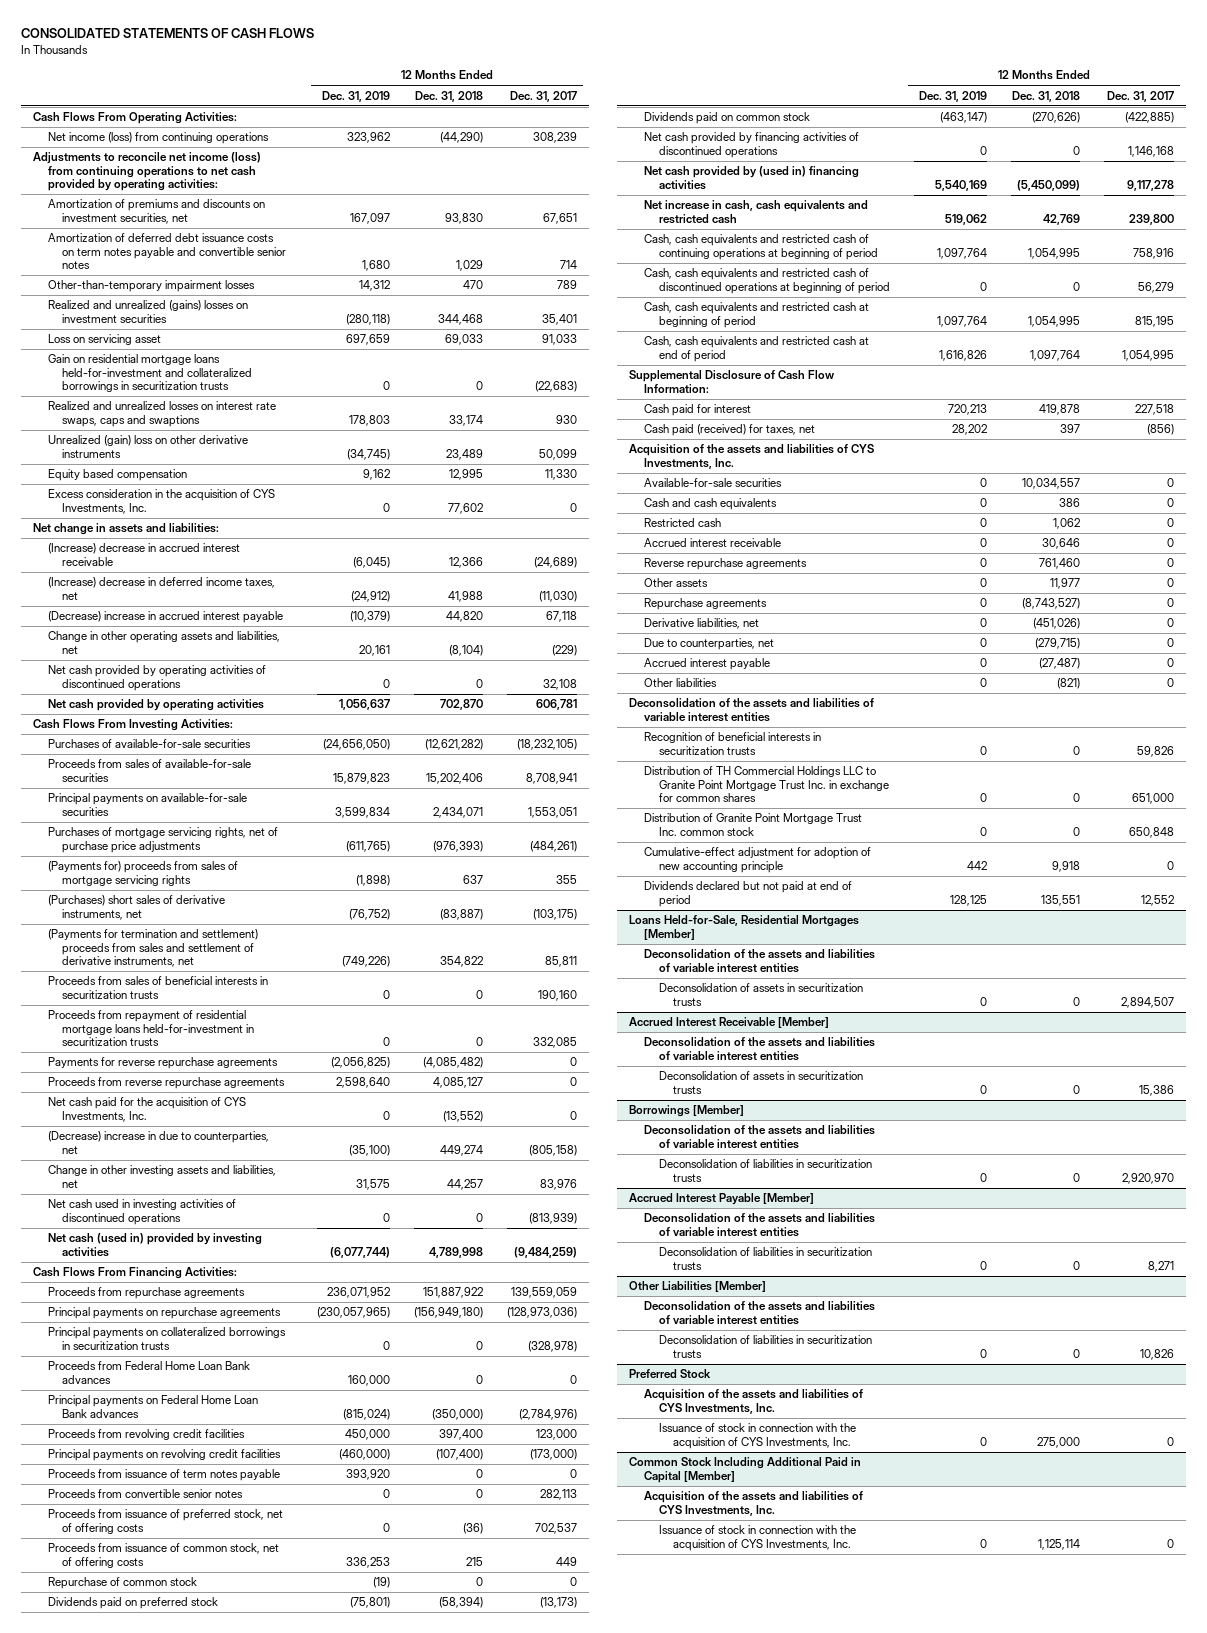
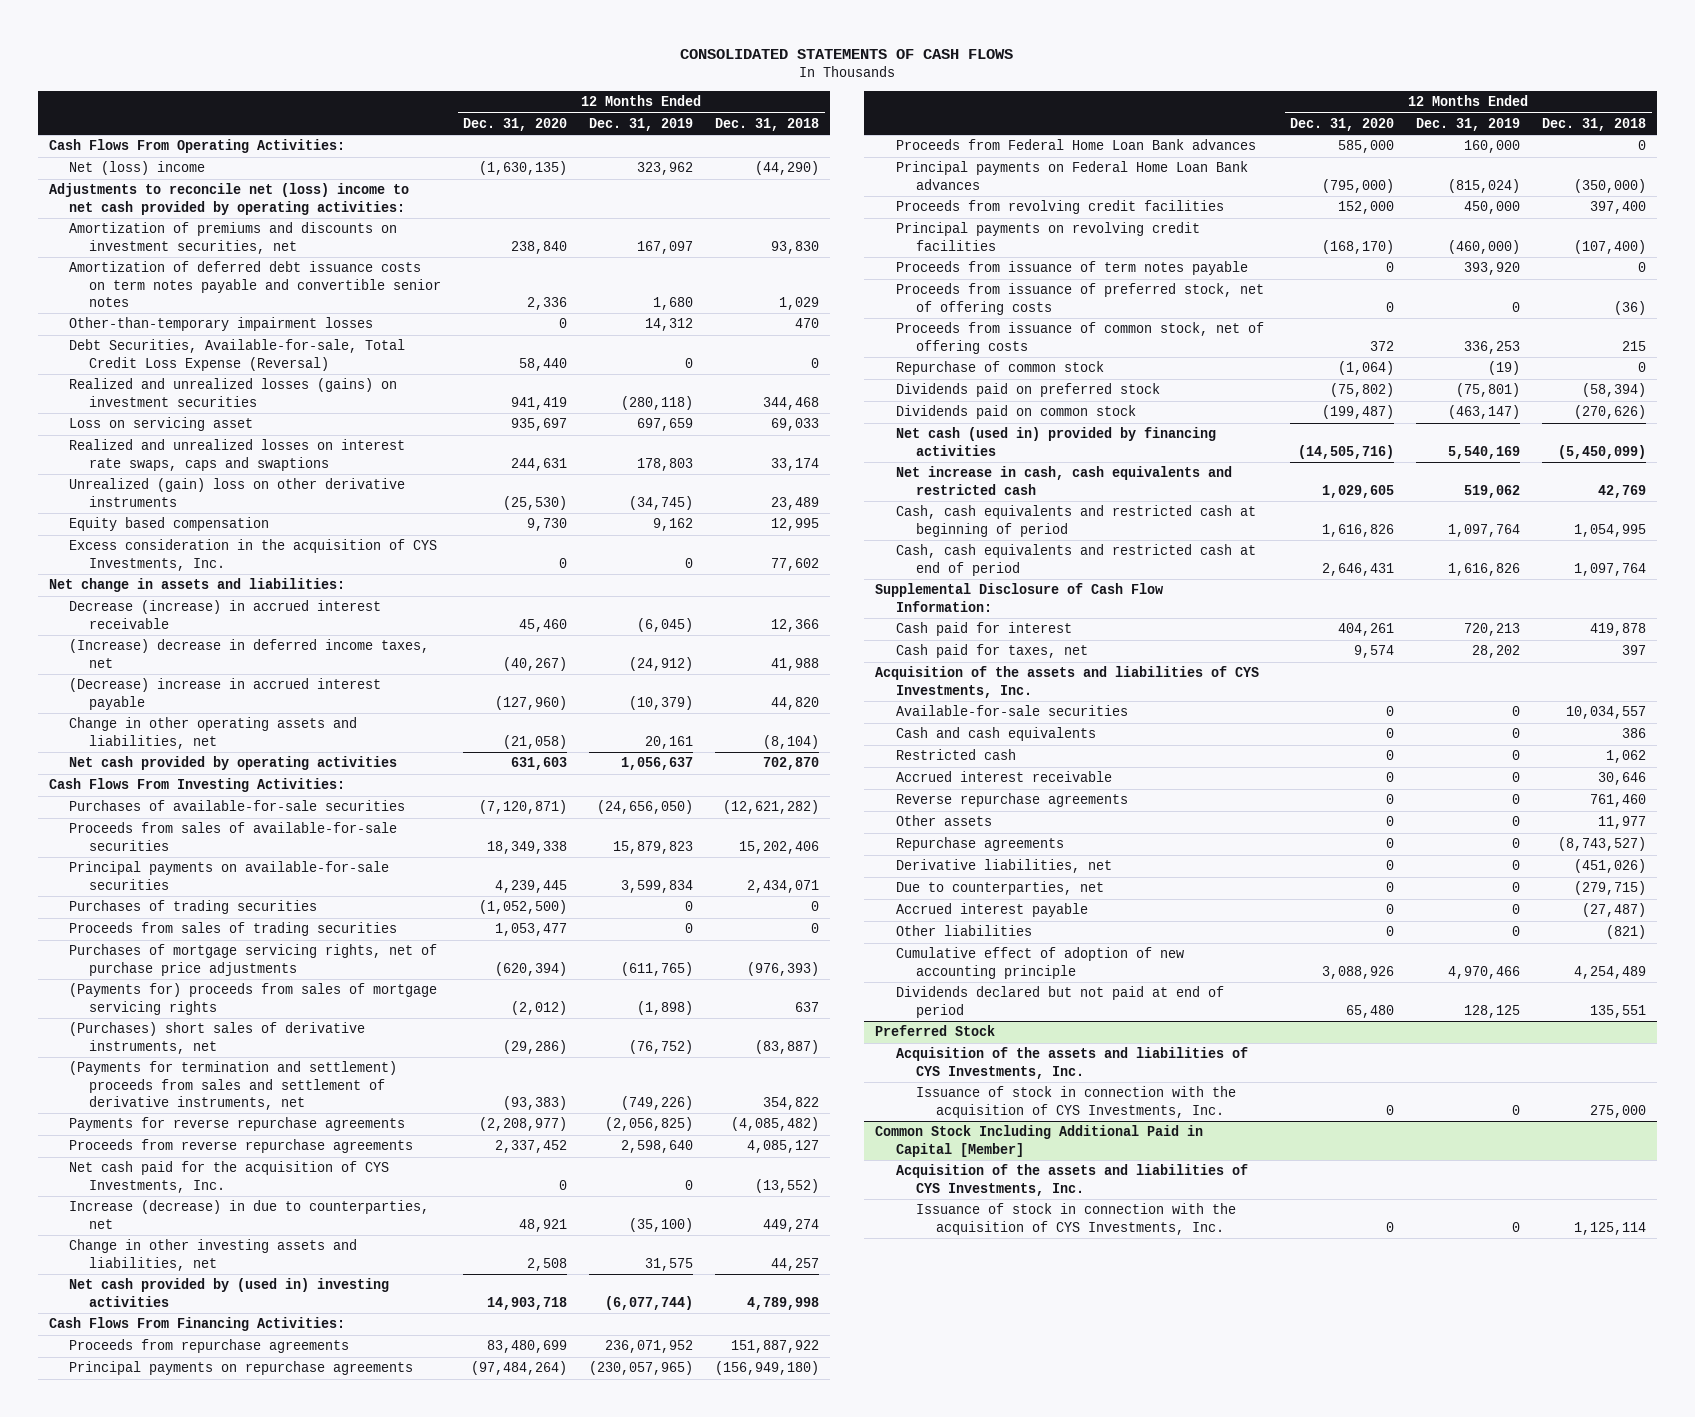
[510,90,578,102] Dec. 31, 2017 -> none
none -> [463,117,568,131] Dec. 31, 2020
[47,132,269,145] Net income (loss) from continuing operations -> [69,161,206,176] Net (loss) income
[32,152,261,191] Adjustments to reconcile net income (loss) from continuing operations to net cash provided by operating activities: -> [48,183,409,215] Adjustments to reconcile net (loss) income to net cash provided by operating activities:
none -> [69,339,406,371] Debt Securities, Available-for-sale, Total Credit Loss Expense (Reversal)
[47,300,248,323] Realized and unrealized (gains) losses on investment securities -> [69,378,398,407] Realized and unrealized losses (gains) on investment securities
[47,354,253,392] Gain on residential mortgage loans held-for-investment and collateralized borrowings in securitization trusts -> none
[47,543,240,566] (Increase) decrease in accrued interest receivable -> [69,600,382,629] Decrease (increase) in accrued interest receivable
[47,665,266,691] Net cash provided by operating activities of discontinued operations -> none
none -> [69,900,318,915] Purchases of trading securities
none -> [69,922,398,937] Proceeds from sales of trading securities
[47,976,268,999] Proceeds from sales of beneficial interests in securitization trusts -> none
[47,1010,255,1046] Proceeds from repayment of residential mortgage loans held-for-investment in securitization trusts -> none
[47,1131,269,1154] (Decrease) increase in due to counterparties, net -> [69,1200,430,1229] Increase (decrease) in due to counterparties, net
[47,1199,236,1225] Net cash used in investing activities of discontinued operations -> none
[47,1233,262,1257] Net cash (used in) provided by investing activities -> [69,1278,390,1307] Net cash provided by (used in) investing activities
[47,1327,286,1350] Principal payments on collateralized borrowings in securitization trusts -> none
[47,1489,243,1499] Proceeds from convertible senior notes -> none
[644,132,860,158] Net cash provided by financing activities of discontinued operations -> none
[644,166,860,190] Net cash provided by (used in) financing activities -> [895,427,1216,456] Net cash (used in) provided by financing activities
[644,234,878,260] Cash, cash equivalents and restricted cash of continuing operations at beginning of period -> none
[644,268,890,294] Cash, cash equivalents and restricted cash of discontinued operations at beginning of period -> none
[644,424,816,437] Cash paid (received) for taxes, net -> [895,644,1088,659] Cash paid for taxes, net
[629,698,875,722] Deconsolidation of the assets and liabilities of variable interest entities -> none
[644,732,822,755] Recognition of beneficial interests in securitization trusts -> none
[644,766,889,802] Distribution of TH Commercial Holdings LLC to Granite Point Mortgage Trust Inc. in exchange for common shares -> none
[644,813,863,836] Distribution of Granite Point Mortgage Trust Inc. common stock -> none
[644,847,872,873] Cumulative-effect adjustment for adoption of new accounting principle -> [895,947,1184,979] Cumulative effect of adoption of new accounting principle
[966,860,987,870] 442 -> [1448,965,1521,979] 4,970,466
[1051,860,1080,872] 9,918 -> [1574,965,1647,979] 4,254,489
[629,915,860,940] Loans Held-for-Sale, Residential Mortgages [Member] -> none
[644,949,876,973] Deconsolidation of the assets and liabilities of variable interest entities -> none
[658,983,863,1006] Deconsolidation of assets in securitization trusts -> none
[629,1017,830,1029] Accrued Interest Receivable [Member] -> none
[644,1037,876,1061] Deconsolidation of the assets and liabilities of variable interest entities -> none
[658,1071,863,1094] Deconsolidation of assets in securitization trusts -> none
[629,1105,745,1118] Borrowings [Member] -> none
[644,1125,876,1149] Deconsolidation of the assets and liabilities of variable interest entities -> none
[658,1159,872,1182] Deconsolidation of liabilities in securitization trusts -> none
[629,1193,815,1206] Accrued Interest Payable [Member] -> none
[644,1213,876,1237] Deconsolidation of the assets and liabilities of variable interest entities -> none
[658,1247,872,1270] Deconsolidation of liabilities in securitization trusts -> none
[629,1281,767,1293] Other Liabilities [Member] -> none
[644,1301,876,1325] Deconsolidation of the assets and liabilities of variable interest entities -> none
[658,1335,872,1358] Deconsolidation of liabilities in securitization trusts -> none

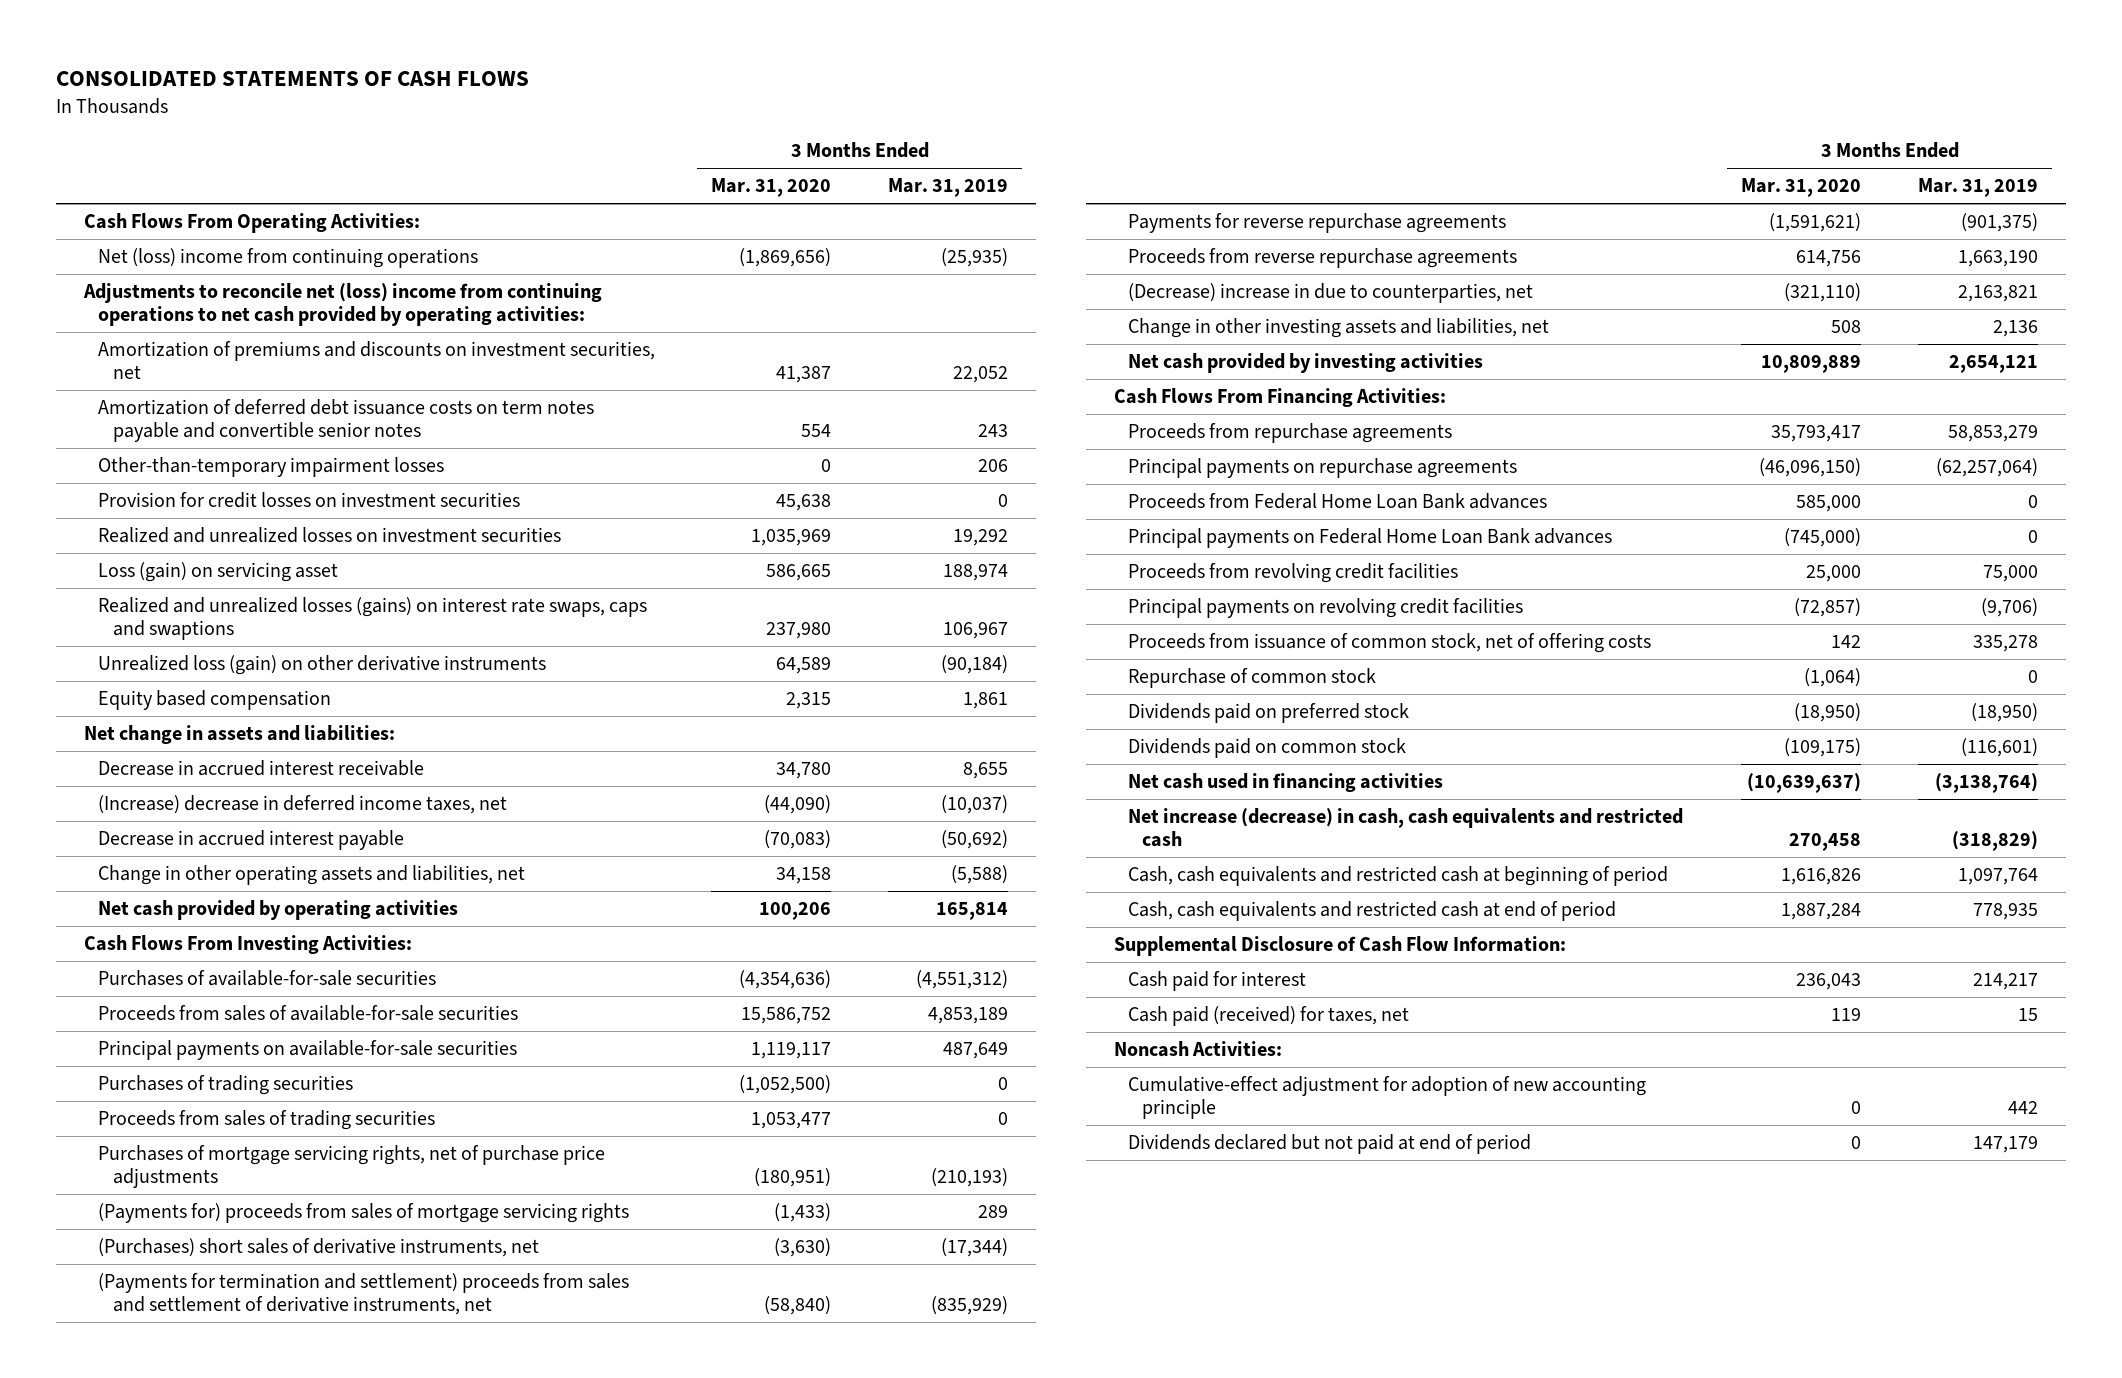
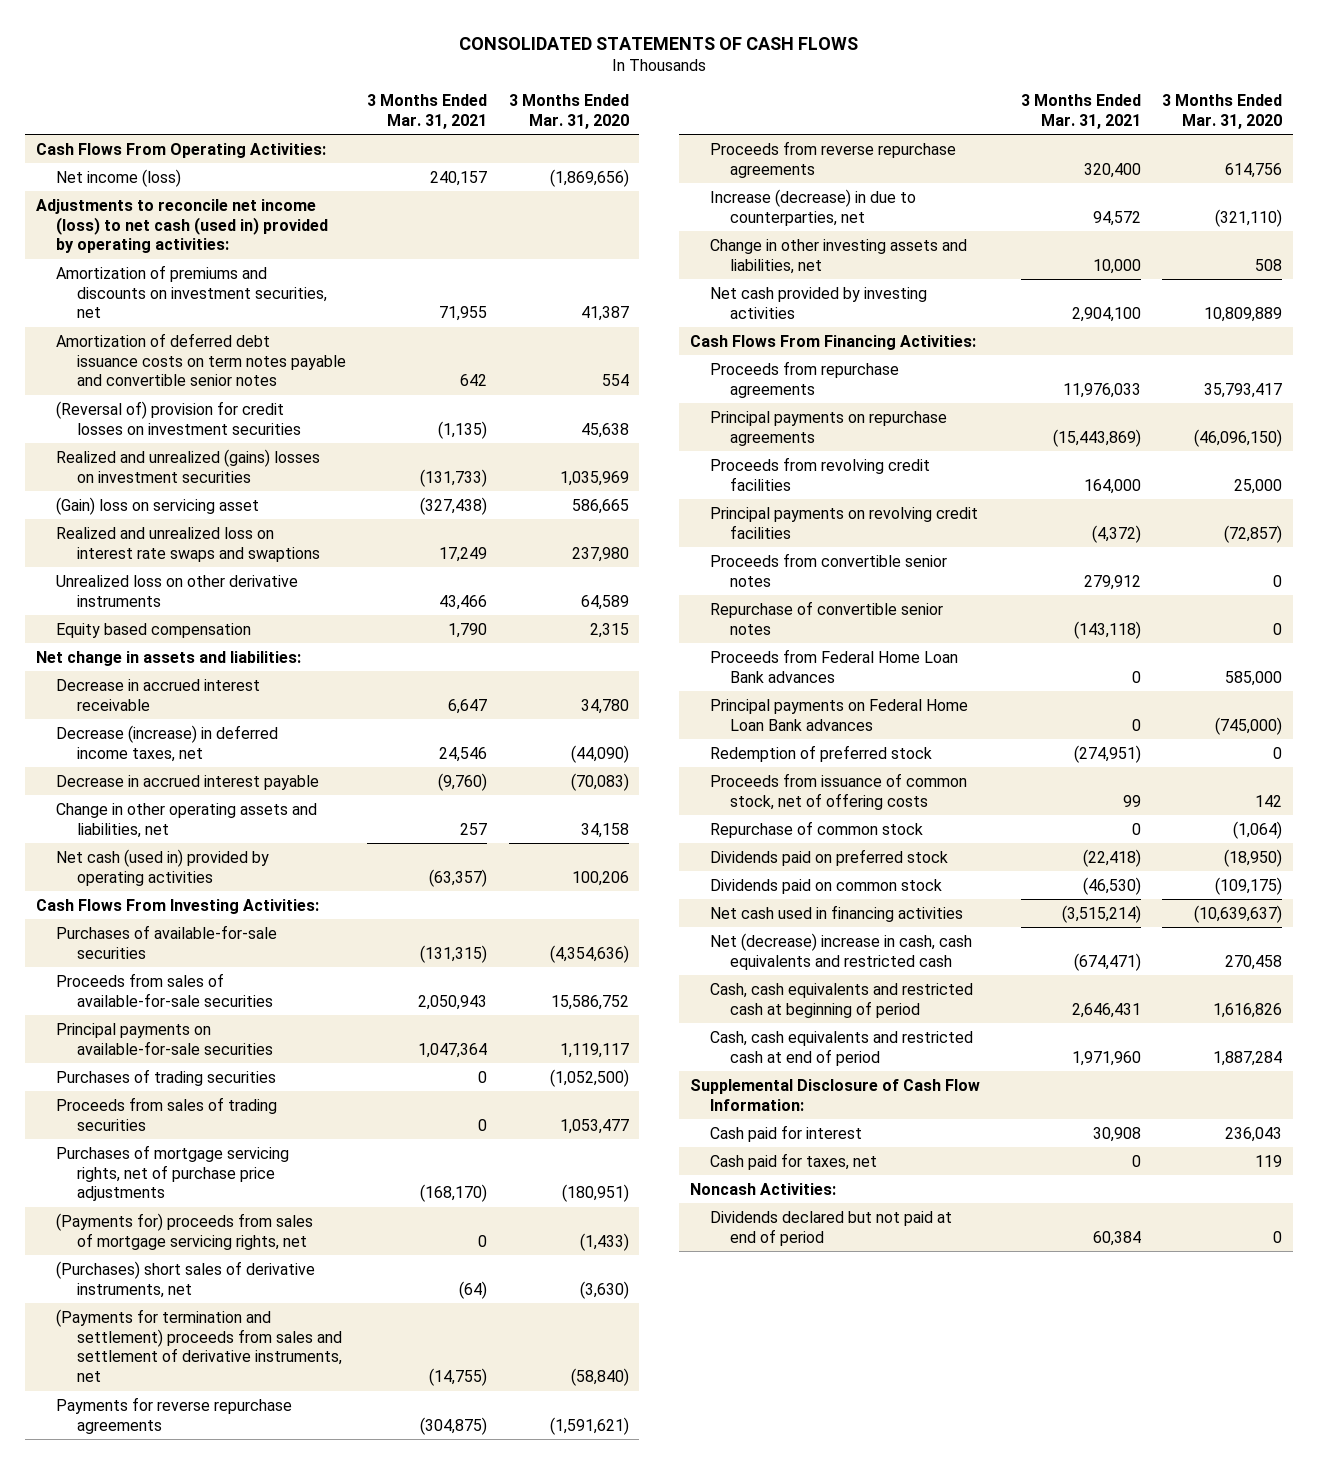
[887,178,1008,198] Mar. 31, 2019 -> none
none -> [367,94,488,130] 3 Months Ended Mar. 31, 2021
[98,248,479,269] Net (loss) income from continuing operations -> [56,168,182,187] Net income (loss)
[82,283,602,326] Adjustments to reconcile net (loss) income from continuing operations to net cash provided by operating activities: -> [35,198,329,254] Adjustments to reconcile net income (loss) to net cash (used in) provided by operating activities:
[98,457,445,478] Other-than-temporary impairment losses -> none
[98,492,521,509] Provision for credit losses on investment securities -> [56,400,301,435] (Reversal of) provision for credit losses on investment securities
[98,527,562,544] Realized and unrealized losses on investment securities -> [56,448,321,483] Realized and unrealized (gains) losses on investment securities
[98,562,339,583] Loss (gain) on servicing asset -> [56,496,260,515] (Gain) loss on servicing asset
[98,597,648,640] Realized and unrealized losses (gains) on interest rate swaps, caps and swaptions -> [56,526,320,562] Realized and unrealized loss on interest rate swaps and swaptions
[98,655,547,676] Unrealized loss (gain) on other derivative instruments -> [56,574,299,607] Unrealized loss on other derivative instruments
[98,795,508,815] (Increase) decrease in deferred income taxes, net -> [56,724,279,762] Decrease (increase) in deferred income taxes, net
[98,900,459,921] Net cash provided by operating activities -> [56,848,270,886] Net cash (used in) provided by operating activities
[98,1203,630,1224] (Payments for) proceeds from sales of mortgage servicing rights -> [56,1212,314,1250] (Payments for) proceeds from sales of mortgage servicing rights, net
[1128,283,1534,304] (Decrease) increase in due to counterparties, net -> [710,188,917,226] Increase (decrease) in due to counterparties, net
none -> [710,552,948,587] Proceeds from convertible senior notes
none -> [710,600,944,635] Repurchase of convertible senior notes
[1128,493,1548,510] Proceeds from Federal Home Loan Bank advances -> [710,648,959,683] Proceeds from Federal Home Loan Bank advances
[1128,528,1613,549] Principal payments on Federal Home Loan Bank advances -> [710,698,969,731] Principal payments on Federal Home Loan Bank advances
none -> [710,744,933,762] Redemption of preferred stock
[1128,808,1684,847] Net increase (decrease) in cash, cash equivalents and restricted cash -> [710,932,973,970] Net (decrease) increase in cash, cash equivalents and restricted cash
[1128,1006,1410,1027] Cash paid (received) for taxes, net -> [710,1152,878,1170] Cash paid for taxes, net
[1128,1076,1647,1119] Cumulative-effect adjustment for adoption of new accounting principle -> none

